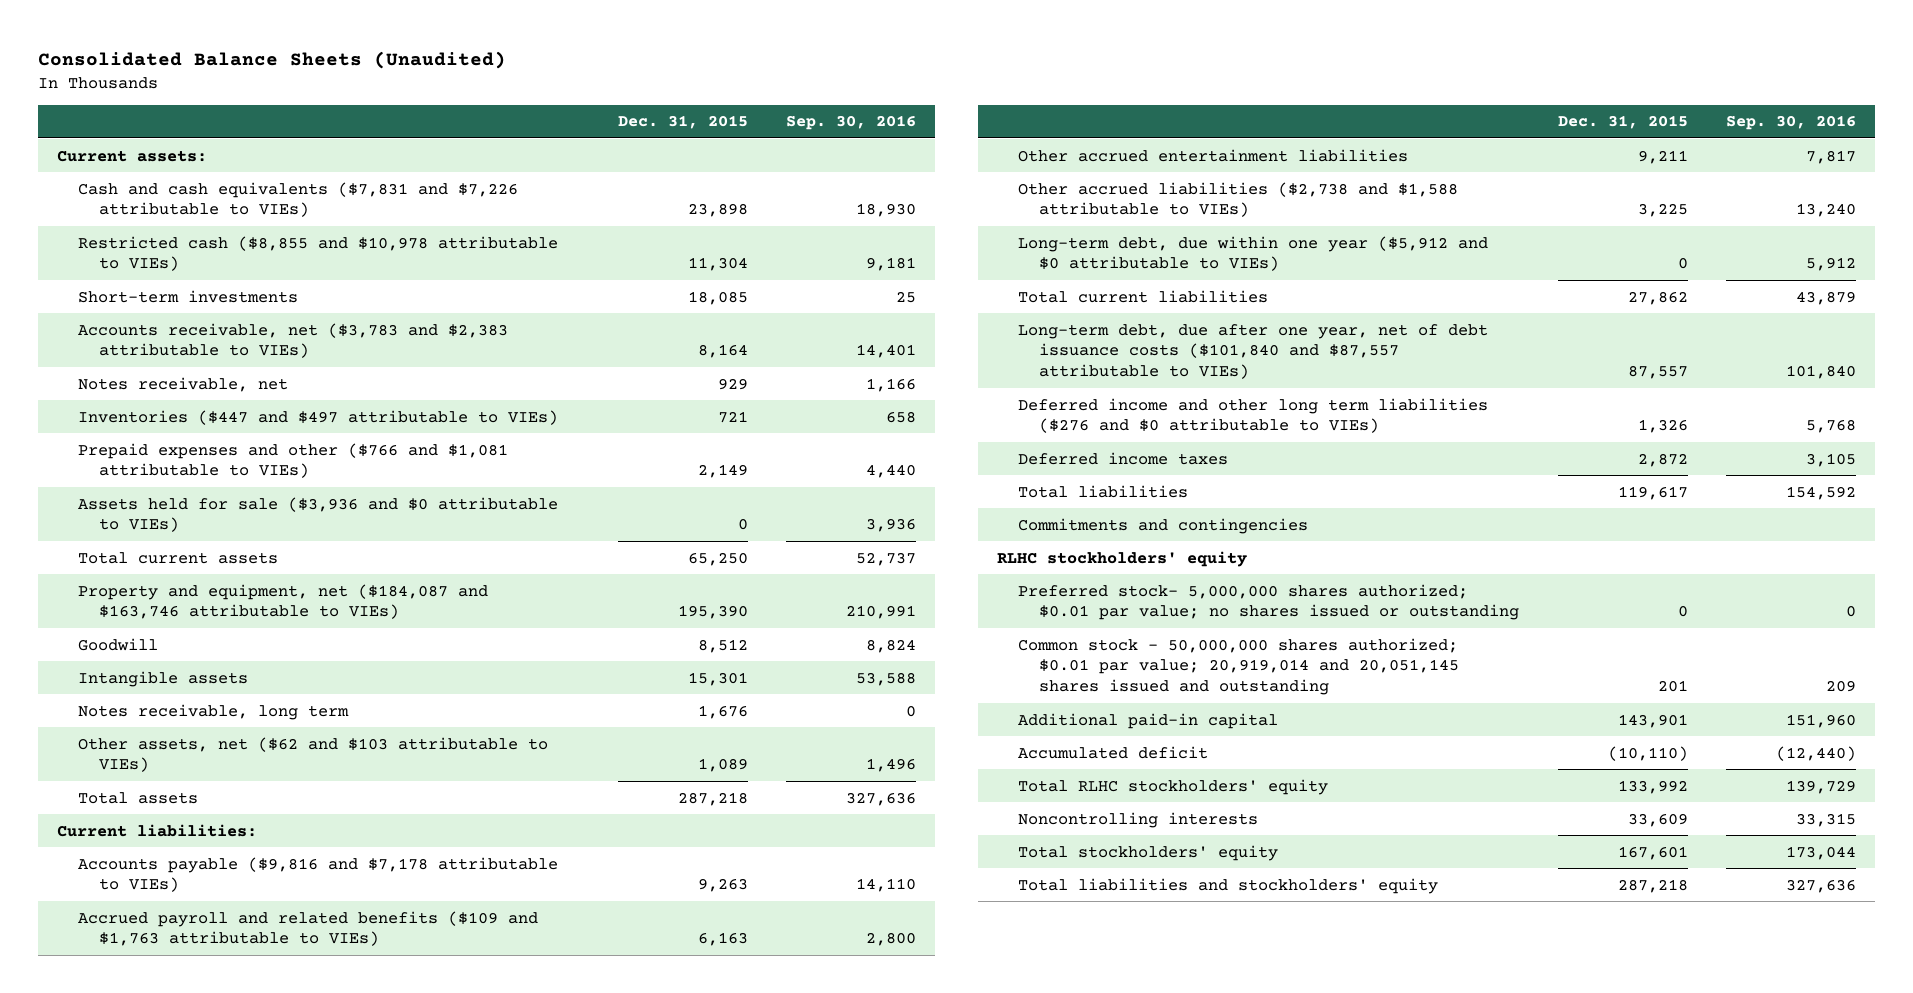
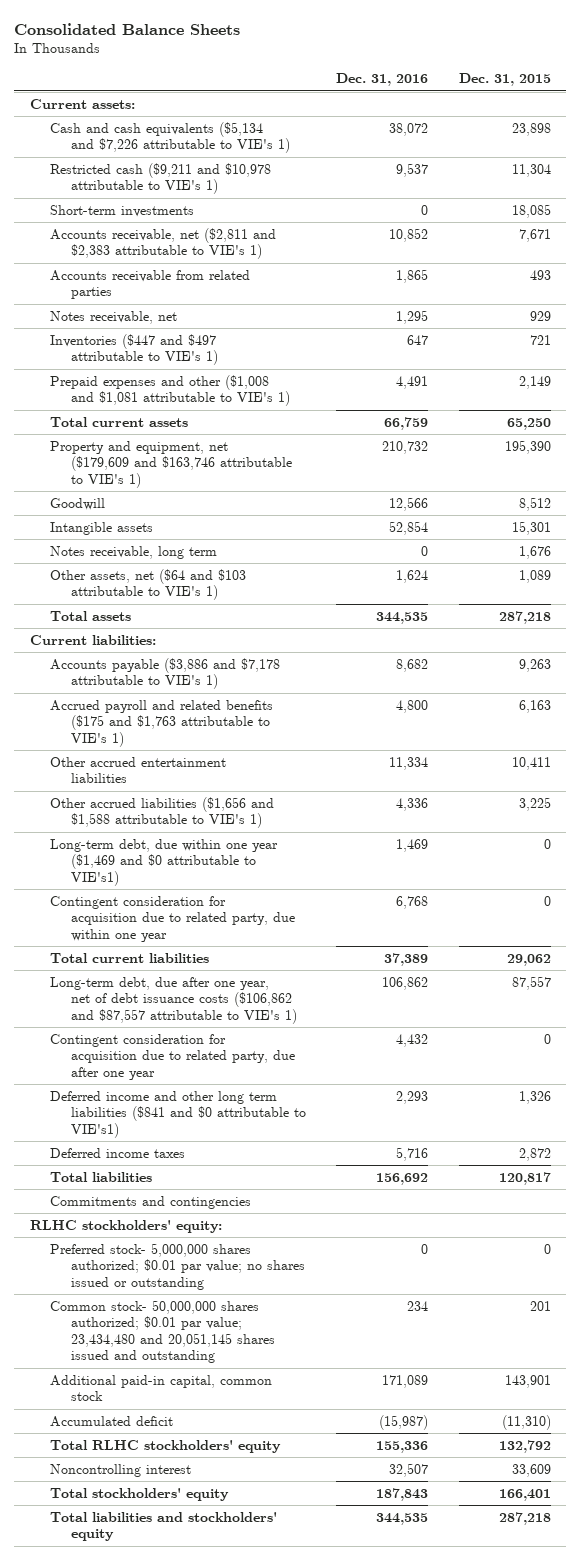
[38,50,507,69] Consolidated Balance Sheets (Unaudited) -> [14,23,241,36] Consolidated Balance Sheets
[786,115,917,131] Sep. 30, 2016 -> none
none -> [336,73,429,87] Dec. 31, 2016
[78,181,519,218] Cash and cash equivalents ($7,831 and $7,226 attributable to VIEs) -> [50,121,290,154] Cash and cash equivalents ($5,134 and $7,226 attributable to VIE's 1)
[78,235,559,272] Restricted cash ($8,855 and $10,978 attributable to VIEs) -> [50,162,272,195] Restricted cash ($9,211 and $10,978 attributable to VIE's 1)
[78,322,509,359] Accounts receivable, net ($3,783 and $2,383 attributable to VIEs) -> [50,227,277,260] Accounts receivable, net ($2,811 and $2,383 attributable to VIE's 1)
[697,344,748,359] 8,164 -> [518,228,551,242] 7,671
none -> [50,269,251,300] Accounts receivable from related parties
[78,496,559,533] Assets held for sale ($3,936 and $0 attributable to VIEs) -> none
[78,409,559,425] Inventories ($447 and $497 attributable to VIEs) -> [50,333,218,366] Inventories ($447 and $497 attributable to VIE's 1)
[78,442,509,479] Prepaid expenses and other ($766 and $1,081 attributable to VIEs) -> [50,374,290,407] Prepaid expenses and other ($1,008 and $1,081 attributable to VIE's 1)
[78,583,489,620] Property and equipment, net ($184,087 and $163,746 attributable to VIEs) -> [50,440,292,488] Property and equipment, net ($179,609 and $163,746 attributable to VIE's 1)
[78,736,549,773] Other assets, net ($62 and $103 attributable to VIEs) -> [50,568,247,601] Other assets, net ($64 and $103 attributable to VIE's 1)
[78,856,559,893] Accounts payable ($9,816 and $7,178 attributable to VIEs) -> [50,657,281,690] Accounts payable ($3,886 and $7,178 attributable to VIE's 1)
[78,910,539,947] Accrued payroll and related benefits ($109 and $1,763 attributable to VIEs) -> [50,699,274,747] Accrued payroll and related benefits ($175 and $1,763 attributable to VIE's 1)
[1637,149,1688,164] 9,211 -> [511,756,551,770] 10,411
[1018,181,1459,218] Other accrued liabilities ($2,738 and $1,588 attributable to VIEs) -> [50,796,275,829] Other accrued liabilities ($1,656 and $1,588 attributable to VIE's 1)
[1018,235,1489,272] Long-term debt, due within one year ($5,912 and $0 attributable to VIEs) -> [50,838,279,886] Long-term debt, due within one year ($1,469 and $0 attributable to VIE's1)
none -> [50,895,295,942] Contingent consideration for acquisition due to related party, due within one year
[1627,290,1688,305] 27,862 -> [506,953,551,966] 29,062
[1018,323,1489,380] Long-term debt, due after one year, net of debt issuance costs ($101,840 and $87,557 attributable to VIEs) -> [50,976,297,1024] Long-term debt, due after one year, net of debt issuance costs ($106,862 and $87,557 attributable to VIE's 1)
none -> [50,1033,295,1080] Contingent consideration for acquisition due to related party, due after one year
[1018,397,1489,434] Deferred income and other long term liabilities ($276 and $0 attributable to VIEs) -> [50,1090,306,1138] Deferred income and other long term liabilities ($841 and $0 attributable to VIE's1)
[1617,485,1688,500] 119,617 -> [498,1171,551,1185] 120,817
[997,550,1248,567] RLHC stockholders' equity -> [29,1219,222,1233] RLHC stockholders' equity:
[1018,637,1460,696] Common stock - 50,000,000 shares authorized; $0.01 par value; 20,919,014 and 20,051,145 shares issued and outstanding -> [50,1299,275,1364] Common stock- 50,000,000 shares authorized; $0.01 par value; 23,434,480 and 20,051,145 shares issued and outstanding
[1018,712,1279,729] Additional paid-in capital -> [50,1374,273,1402] Additional paid-in capital, common stock
[1607,745,1688,761] (10,110) -> [501,1414,551,1430] (11,310)
[1617,779,1688,794] 133,992 -> [498,1439,551,1453] 132,792
[1018,811,1259,828] Noncontrolling interests -> [50,1463,192,1477] Noncontrolling interest
[1617,845,1688,860] 167,601 -> [498,1488,551,1501] 166,401

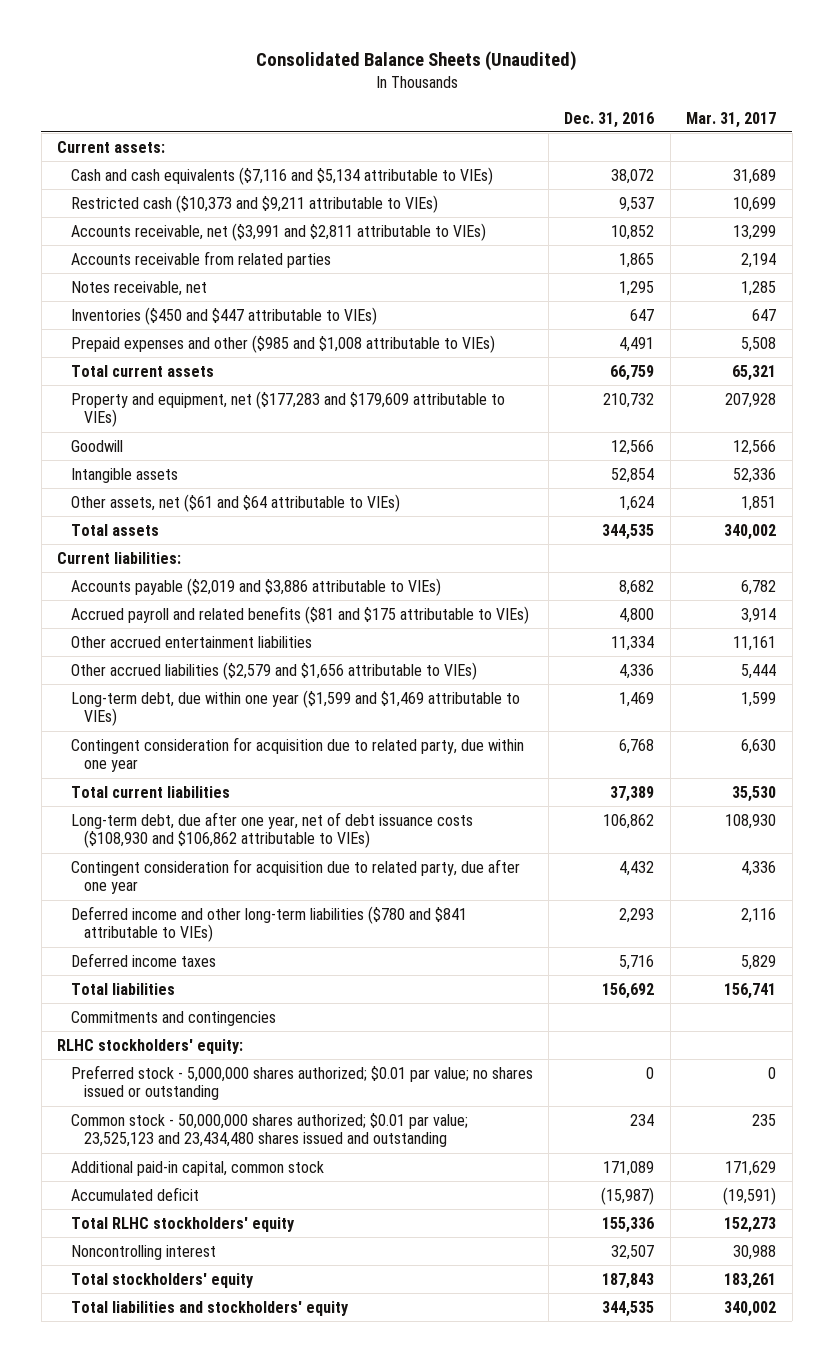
[14,23,241,36] Consolidated Balance Sheets -> [255,51,577,72] Consolidated Balance Sheets (Unaudited)
[458,73,551,87] Dec. 31, 2015 -> none
none -> [686,111,777,128] Mar. 31, 2017
[50,204,195,217] Short-term investments -> none
[50,121,290,154] Cash and cash equivalents ($5,134 and $7,226 attributable to VIE's 1) -> [70,166,493,185] Cash and cash equivalents ($7,116 and $5,134 attributable to VIEs)
[50,162,272,195] Restricted cash ($9,211 and $10,978 attributable to VIE's 1) -> [70,194,438,213] Restricted cash ($10,373 and $9,211 attributable to VIEs)
[50,227,277,260] Accounts receivable, net ($2,811 and $2,383 attributable to VIE's 1) -> [70,222,486,241] Accounts receivable, net ($3,991 and $2,811 attributable to VIEs)
[50,333,218,366] Inventories ($447 and $497 attributable to VIE's 1) -> [70,306,377,325] Inventories ($450 and $447 attributable to VIEs)
[50,374,290,407] Prepaid expenses and other ($1,008 and $1,081 attributable to VIE's 1) -> [70,334,495,353] Prepaid expenses and other ($985 and $1,008 attributable to VIEs)
[50,440,292,488] Property and equipment, net ($179,609 and $163,746 attributable to VIE's 1) -> [70,390,505,428] Property and equipment, net ($177,283 and $179,609 attributable to VIEs)
[50,545,218,559] Notes receivable, long term -> none
[50,568,247,601] Other assets, net ($64 and $103 attributable to VIE's 1) -> [70,493,400,512] Other assets, net ($61 and $64 attributable to VIEs)
[50,657,281,690] Accounts payable ($3,886 and $7,178 attributable to VIE's 1) -> [70,577,441,596] Accounts payable ($2,019 and $3,886 attributable to VIEs)
[50,699,274,747] Accrued payroll and related benefits ($175 and $1,763 attributable to VIE's 1) -> [70,605,529,624] Accrued payroll and related benefits ($81 and $175 attributable to VIEs)
[50,796,275,829] Other accrued liabilities ($1,656 and $1,588 attributable to VIE's 1) -> [70,661,477,680] Other accrued liabilities ($2,579 and $1,656 attributable to VIEs)
[50,838,279,886] Long-term debt, due within one year ($1,469 and $0 attributable to VIE's1) -> [70,689,520,727] Long-term debt, due within one year ($1,599 and $1,469 attributable to VIEs)
[50,976,297,1024] Long-term debt, due after one year, net of debt issuance costs ($106,862 and $87,557 attributable to VIE's 1) -> [70,811,473,849] Long-term debt, due after one year, net of debt issuance costs ($108,930 and $106,862 attributable to VIEs)
[50,1090,306,1138] Deferred income and other long term liabilities ($841 and $0 attributable to VIE's1) -> [70,905,467,943] Deferred income and other long-term liabilities ($780 and $841 attributable to VIEs)
[50,1242,305,1290] Preferred stock- 5,000,000 shares authorized; $0.01 par value; no shares issued or outstanding -> [70,1064,533,1101] Preferred stock - 5,000,000 shares authorized; $0.01 par value; no shares issued or outstanding
[50,1299,275,1364] Common stock- 50,000,000 shares authorized; $0.01 par value; 23,434,480 and 20,051,145 shares issued and outstanding -> [70,1112,468,1148] Common stock - 50,000,000 shares authorized; $0.01 par value; 23,525,123 and 23,434,480 shares issued and outstanding

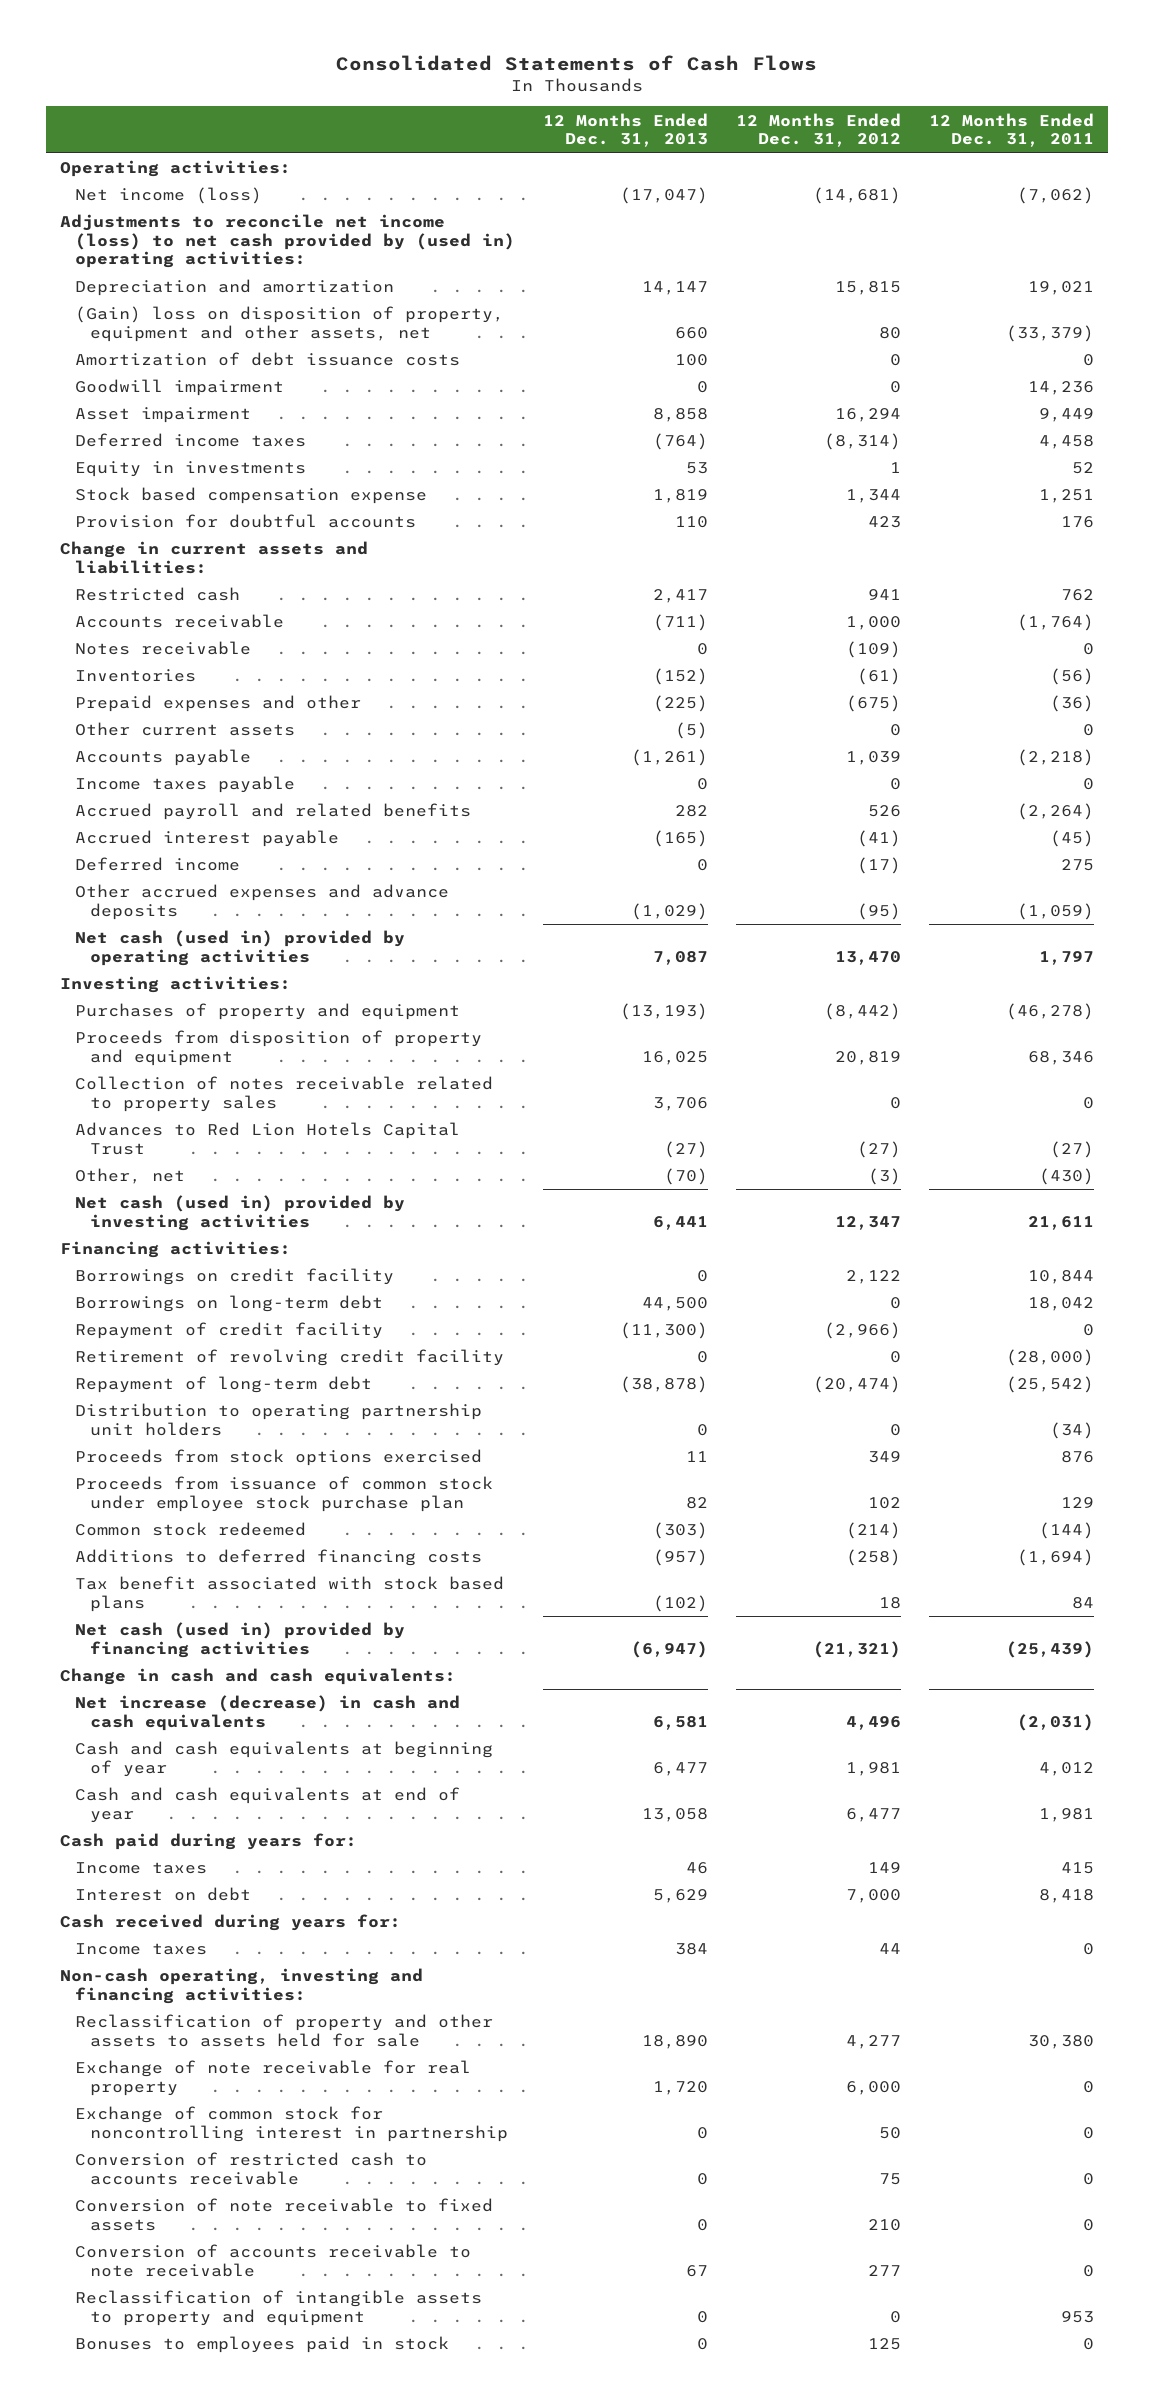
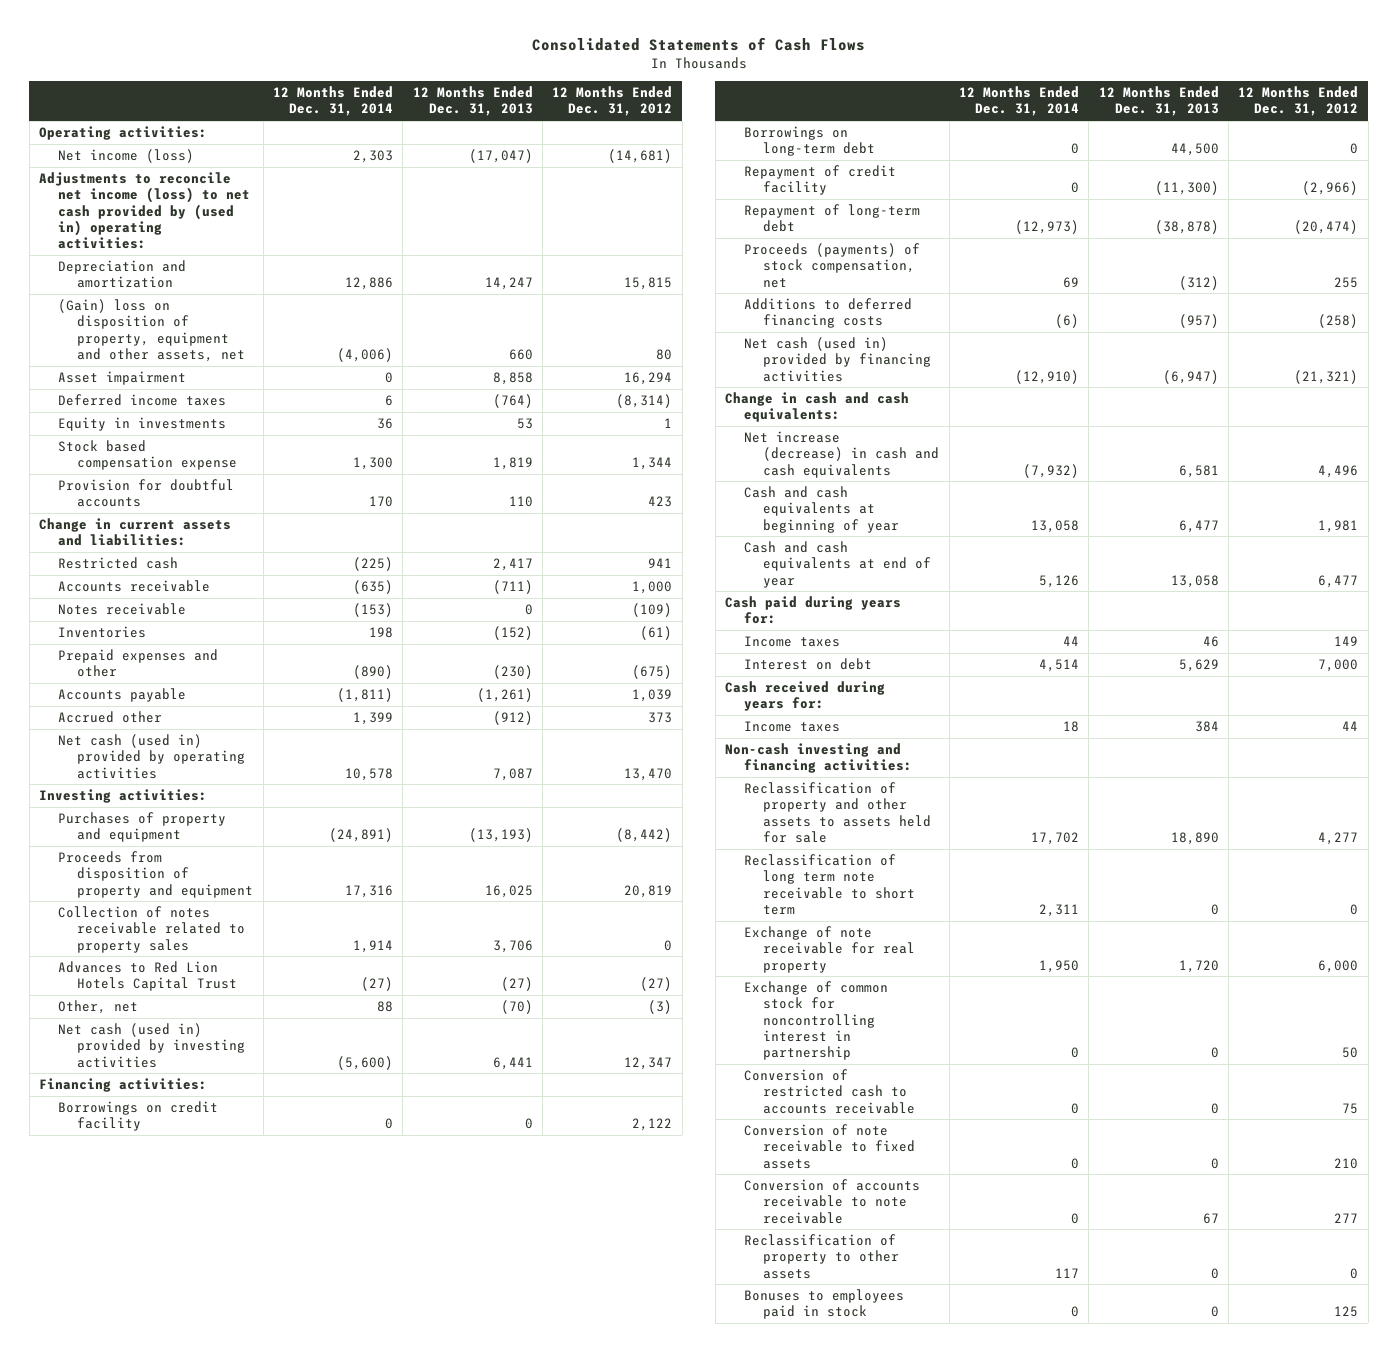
[929,112,1095,148] 12 Months Ended Dec. 31, 2011 -> none
none -> [272,86,393,117] 12 Months Ended Dec. 31, 2014
[641,281,708,296] 14,147 -> [484,277,533,291] 14,247
[74,352,460,367] Amortization of debt issuance costs -> none
[74,379,284,397] Goodwill impairment -> none
[74,722,295,737] Other current assets -> none
[652,695,708,713] (225) -> [492,665,533,680] (230)
[74,776,295,794] Income taxes payable -> none
[74,803,471,821] Accrued payroll and related benefits -> none
[74,830,339,848] Accrued interest payable -> none
[74,857,240,872] Deferred income -> none
[74,884,449,920] Other accrued expenses and advance deposits -> [58,711,163,724] Accrued other
[630,902,708,920] (1,029) -> [492,711,533,726] (912)
[856,902,901,920] (95) -> [648,712,673,724] 373
[74,1349,504,1367] Retirement of revolving credit facility -> none
[74,1403,482,1436] Distribution to operating partnership unit holders -> none
[74,1476,493,1512] Proceeds from issuance of common stock under employee stock purchase plan -> none
[74,1522,306,1537] Common stock redeemed -> none
[74,1449,482,1467] Proceeds from stock options exercised -> [744,243,921,288] Proceeds (payments) of stock compensation, net
[685,1451,708,1463] 11 -> [1178,275,1219,290] (312)
[867,1451,901,1464] 349 -> [1334,276,1359,288] 255
[74,1576,504,1612] Tax benefit associated with stock based plans -> none
[59,1968,423,2004] Non-cash operating, investing and financing activities: -> [725,743,913,774] Non-cash investing and financing activities:
none -> [744,854,916,915] Reclassification of long term note receivable to short term
[74,2290,482,2326] Reclassification of intangible assets to property and equipment -> [744,1234,900,1279] Reclassification of property to other assets

